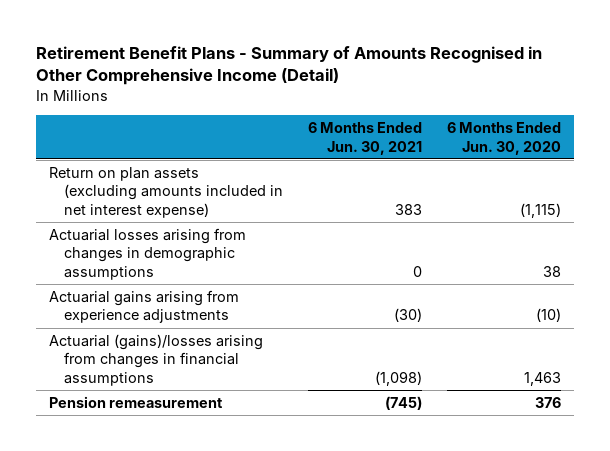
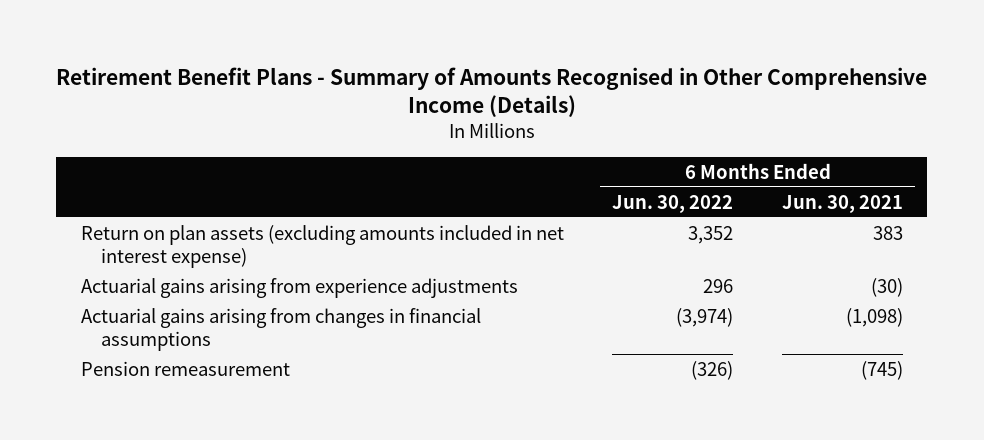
[36,45,543,86] Retirement Benefit Plans - Summary of Amounts Recognised in Other Comprehensive Income (Detail) -> [55,66,927,118] Retirement Benefit Plans - Summary of Amounts Recognised in Other Comprehensive Income (Details)
[447,121,562,155] 6 Months Ended Jun. 30, 2020 -> none
none -> [612,194,734,213] Jun. 30, 2022
[48,227,246,280] Actuarial losses arising from changes in demographic assumptions -> none
[48,333,263,386] Actuarial (gains)/losses arising from changes in financial assumptions -> [80,307,481,351] Actuarial gains arising from changes in financial assumptions

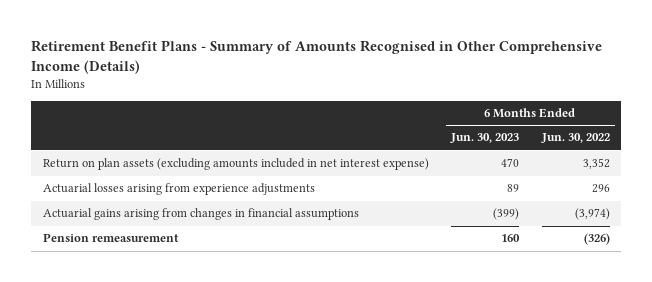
[782,194,904,213] Jun. 30, 2021 -> none
none -> [450,133,520,144] Jun. 30, 2023
[80,277,518,298] Actuarial gains arising from experience adjustments -> [42,183,315,196] Actuarial losses arising from experience adjustments

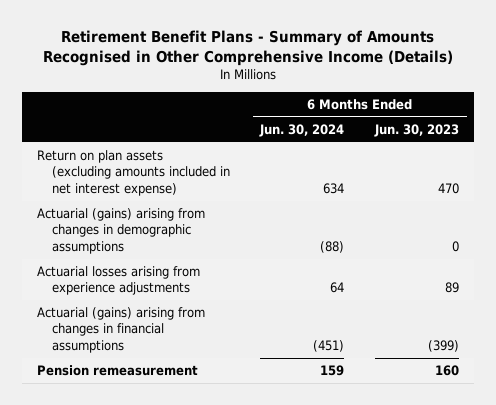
[540,133,610,144] Jun. 30, 2022 -> none
none -> [259,124,345,138] Jun. 30, 2024
none -> [36,208,205,254] Actuarial (gains) arising from changes in demographic assumptions
[42,208,359,221] Actuarial gains arising from changes in financial assumptions -> [36,307,205,353] Actuarial (gains) arising from changes in financial assumptions

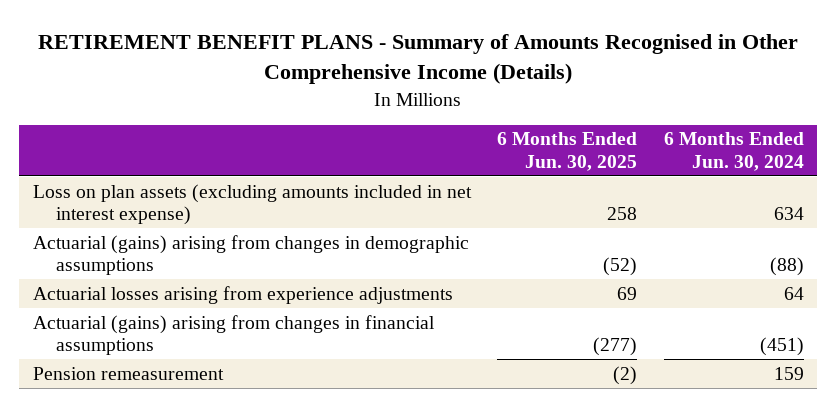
[42,29,453,66] Retirement Benefit Plans - Summary of Amounts Recognised in Other Comprehensive Income (Details) -> [38,34,799,85] RETIREMENT BENEFIT PLANS - Summary of Amounts Recognised in Other Comprehensive Income (Details)
[373,124,459,138] Jun. 30, 2023 -> none
none -> [497,132,638,171] 6 Months Ended Jun. 30, 2025
[36,150,230,196] Return on plan assets (excluding amounts included in net interest expense) -> [32,183,472,225] Loss on plan assets (excluding amounts included in net interest expense)

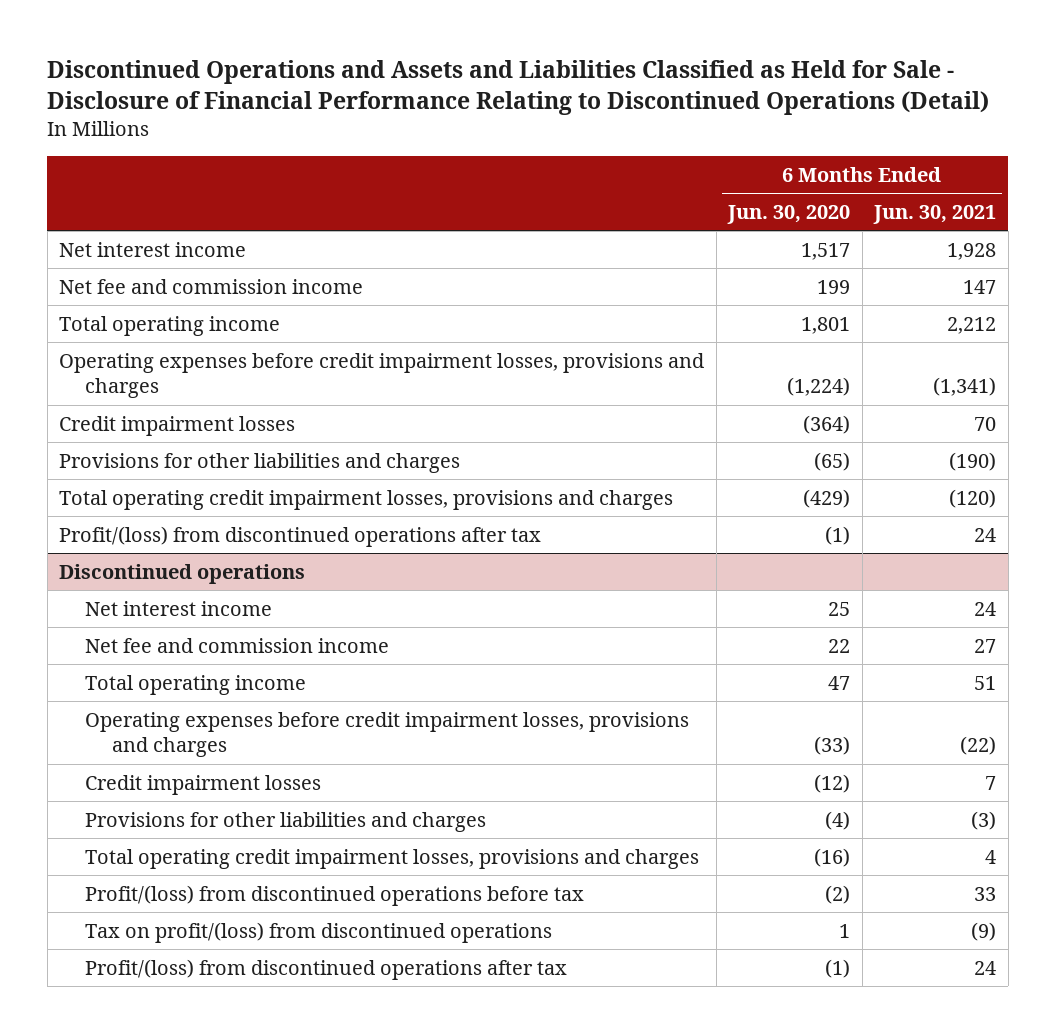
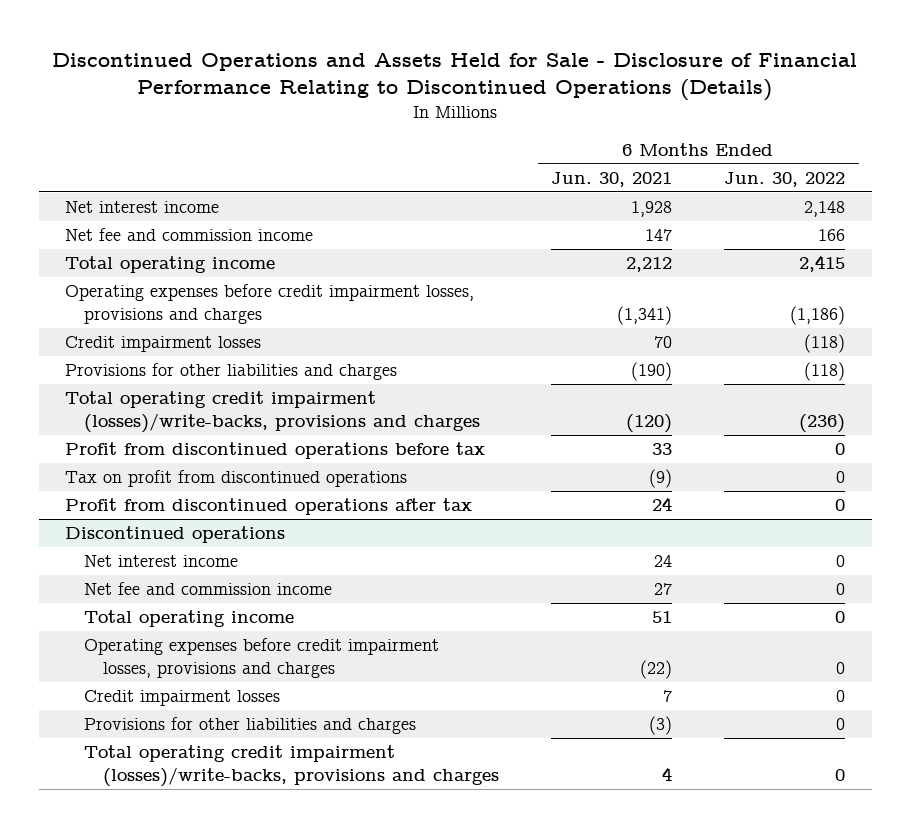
[47,60,990,116] Discontinued Operations and Assets and Liabilities Classified as Held for Sale - Disclosure of Financial Performance Relating to Discontinued Operations (Detail) -> [52,52,858,101] Discontinued Operations and Assets Held for Sale - Disclosure of Financial Performance Relating to Discontinued Operations (Details)
[727,205,851,225] Jun. 30, 2020 -> none
none -> [724,171,846,187] Jun. 30, 2022
[59,489,674,510] Total operating credit impairment losses, provisions and charges -> [65,391,481,434] Total operating credit impairment (losses)/write-backs, provisions and charges
none -> [65,442,486,460] Profit from discontinued operations before tax
none -> [65,470,408,488] Tax on profit from discontinued operations
[59,525,542,547] Profit/(loss) from discontinued operations after tax -> [65,498,473,516] Profit from discontinued operations after tax
[85,884,585,906] Profit/(loss) from discontinued operations before tax -> none
[85,921,553,943] Tax on profit/(loss) from discontinued operations -> none
[85,958,568,980] Profit/(loss) from discontinued operations after tax -> none
[85,848,700,869] Total operating credit impairment losses, provisions and charges -> [84,745,500,788] Total operating credit impairment (losses)/write-backs, provisions and charges

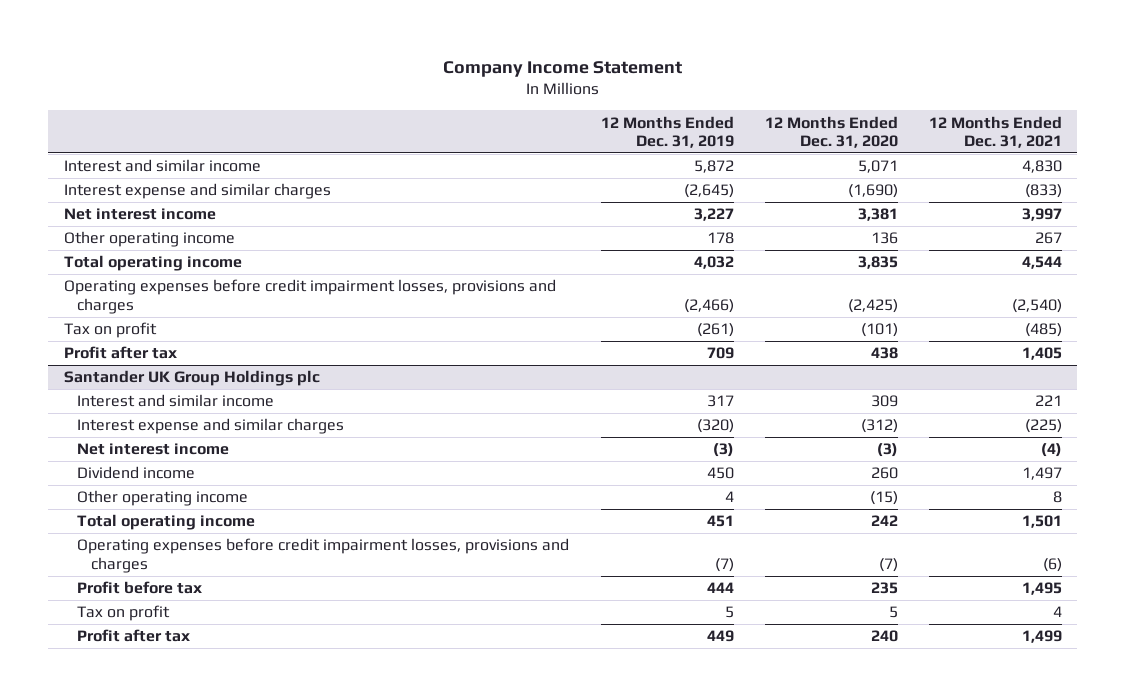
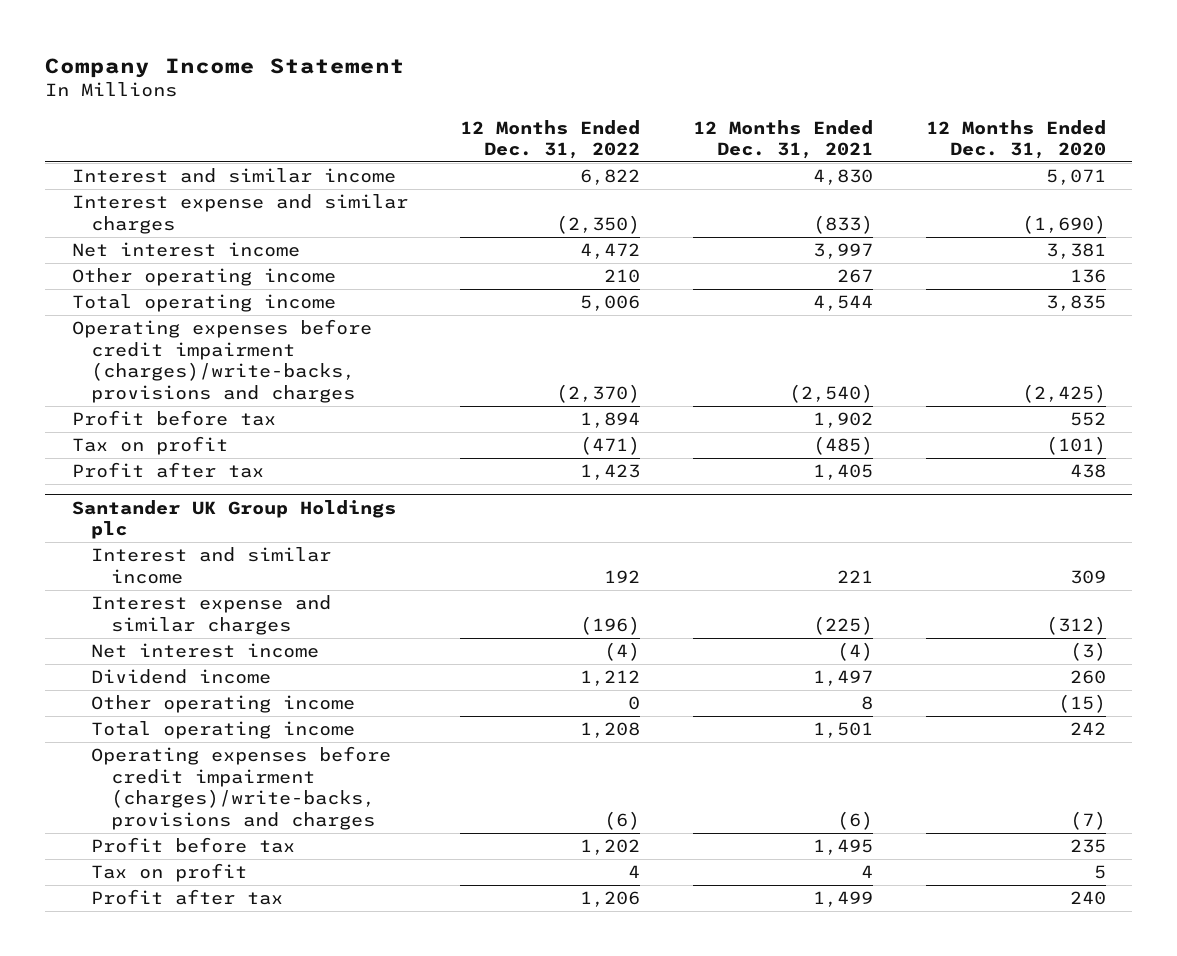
[600,115,734,148] 12 Months Ended Dec. 31, 2019 -> none
none -> [460,119,641,159] 12 Months Ended Dec. 31, 2022
[64,279,557,314] Operating expenses before credit impairment losses, provisions and charges -> [71,319,372,403] Operating expenses before credit impairment (charges)/write-backs, provisions and charges
none -> [71,410,276,427] Profit before tax
[77,538,570,573] Operating expenses before credit impairment losses, provisions and charges -> [91,746,392,830] Operating expenses before credit impairment (charges)/write-backs, provisions and charges

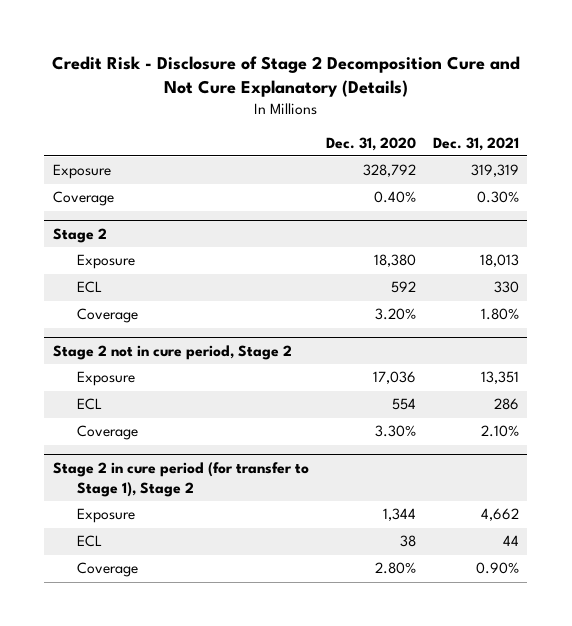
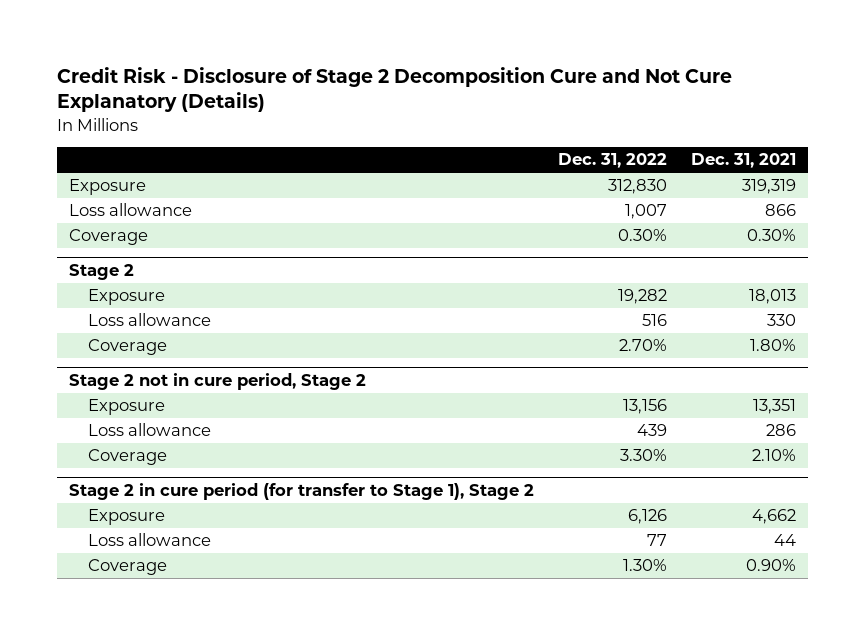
[325,136,416,151] Dec. 31, 2020 -> none
none -> [558,153,668,169] Dec. 31, 2022
none -> [69,203,193,217] Loss allowance
[77,281,103,294] ECL -> none
none -> [87,313,211,327] Loss allowance
[77,398,103,411] ECL -> [87,423,211,437] Loss allowance
[77,535,103,548] ECL -> none
none -> [87,533,211,547] Loss allowance

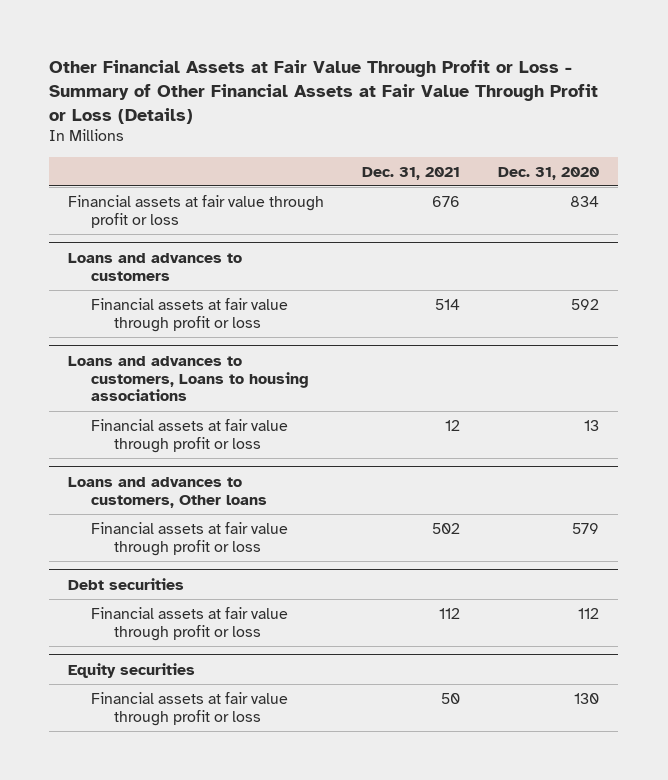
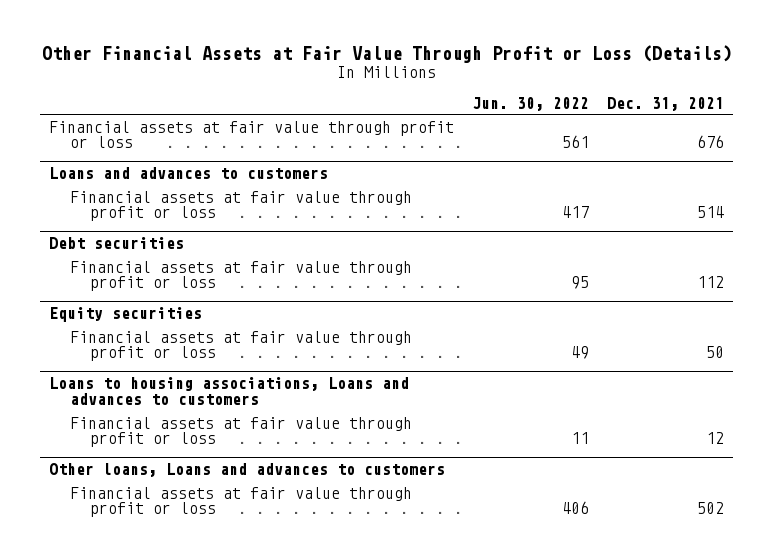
[49,60,599,124] Other Financial Assets at Fair Value Through Profit or Loss - Summary of Other Financial Assets at Fair Value Through Profit or Loss (Details) -> [41,45,732,64] Other Financial Assets at Fair Value Through Profit or Loss (Details)
[498,166,600,180] Dec. 31, 2020 -> none
none -> [472,96,590,111] Jun. 30, 2022
[68,355,310,402] Loans and advances to customers, Loans to housing associations -> none
[91,418,289,453] Financial assets at fair value through profit or loss -> none
[68,476,268,508] Loans and advances to customers, Other loans -> none
[91,521,289,556] Financial assets at fair value through profit or loss -> none
none -> [49,377,410,405] Loans to housing associations, Loans and advances to customers
none -> [69,416,412,448] Financial assets at fair value through profit or loss
none -> [49,463,446,478] Other loans, Loans and advances to customers
none -> [69,486,412,518] Financial assets at fair value through profit or loss

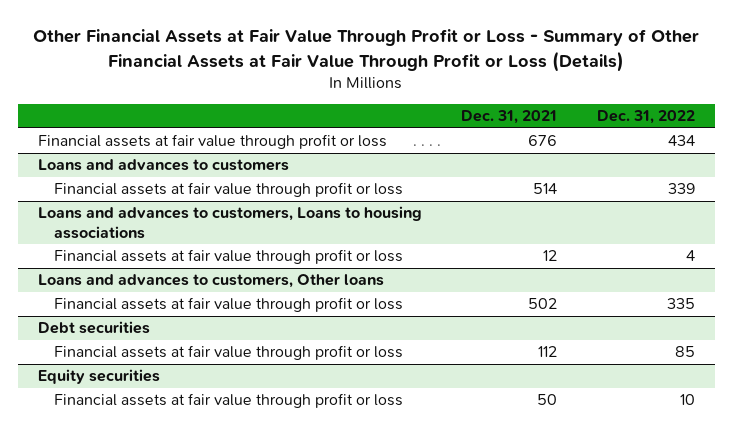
[41,45,732,64] Other Financial Assets at Fair Value Through Profit or Loss (Details) -> [33,29,700,72] Other Financial Assets at Fair Value Through Profit or Loss - Summary of Other Financial Assets at Fair Value Through Profit or Loss (Details)
[472,96,590,111] Jun. 30, 2022 -> none
none -> [597,110,696,125] Dec. 31, 2022
none -> [37,206,422,239] Loans and advances to customers, Loans to housing associations
none -> [53,249,403,265] Financial assets at fair value through profit or loss
none -> [37,274,384,289] Loans and advances to customers, Other loans
none -> [53,297,403,313] Financial assets at fair value through profit or loss
[49,377,410,405] Loans to housing associations, Loans and advances to customers -> none
[69,416,412,448] Financial assets at fair value through profit or loss -> none
[49,463,446,478] Other loans, Loans and advances to customers -> none
[69,486,412,518] Financial assets at fair value through profit or loss -> none

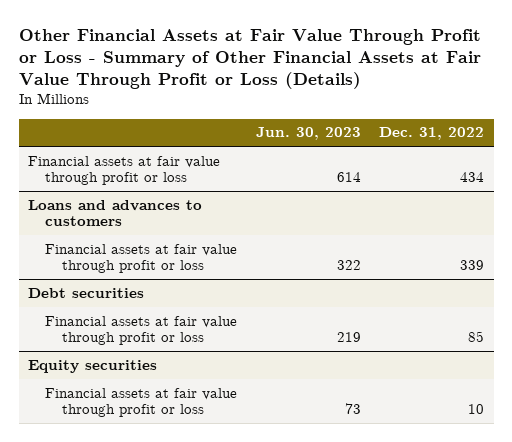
[461,110,558,125] Dec. 31, 2021 -> none
none -> [255,127,361,141] Jun. 30, 2023
[37,206,422,239] Loans and advances to customers, Loans to housing associations -> none
[53,249,403,265] Financial assets at fair value through profit or loss -> none
[37,274,384,289] Loans and advances to customers, Other loans -> none
[53,297,403,313] Financial assets at fair value through profit or loss -> none

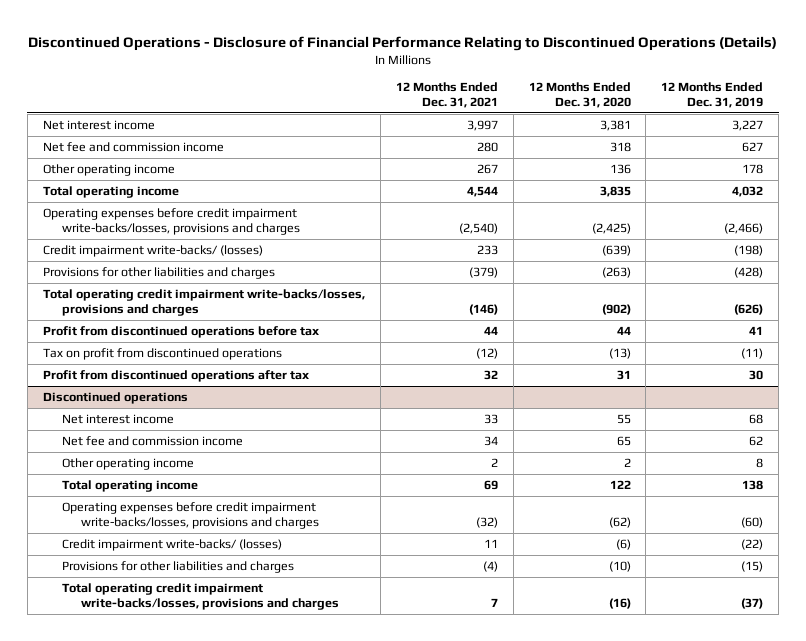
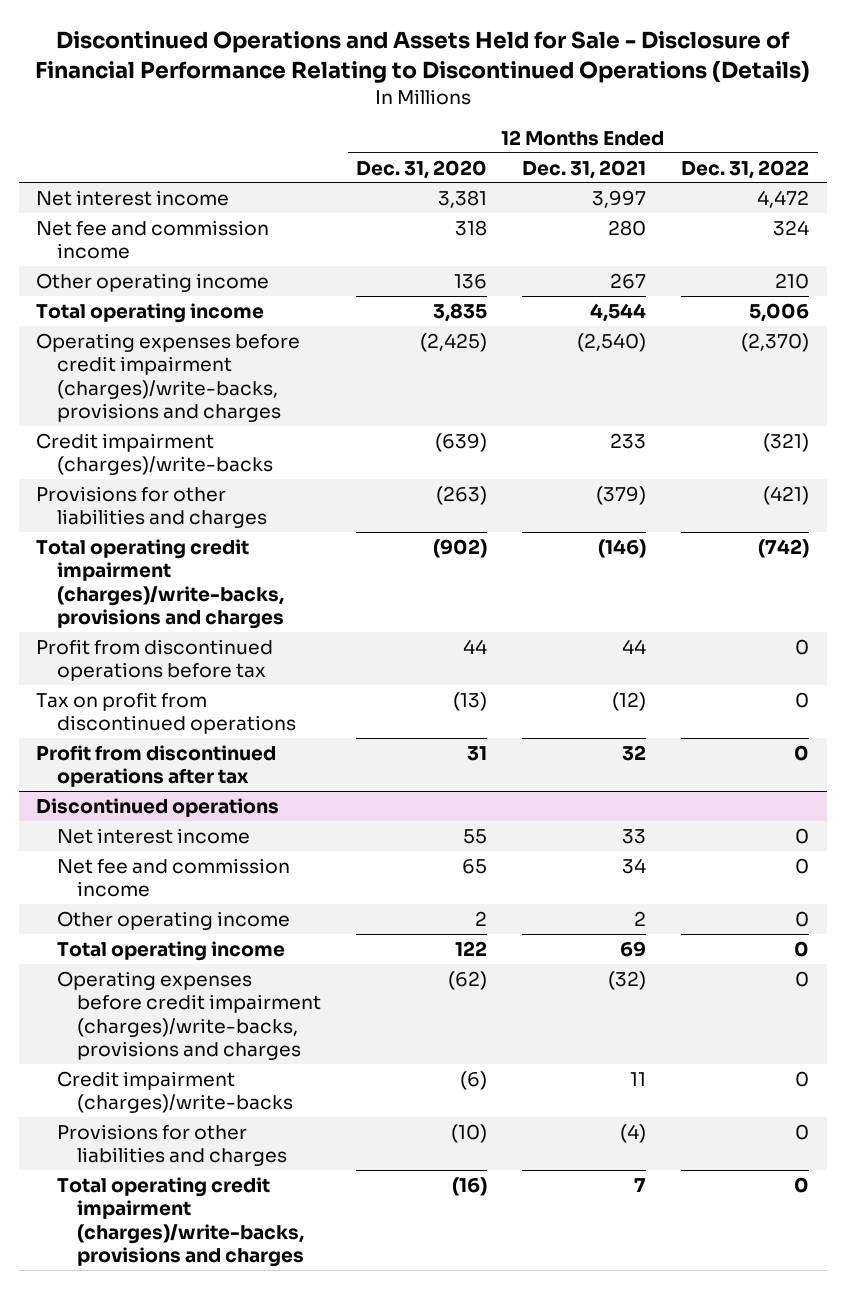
[28,35,778,51] Discontinued Operations - Disclosure of Financial Performance Relating to Discontinued Operations (Details) -> [34,31,810,83] Discontinued Operations and Assets Held for Sale - Disclosure of Financial Performance Relating to Discontinued Operations (Details)
[661,82,764,108] 12 Months Ended Dec. 31, 2019 -> none
none -> [681,159,810,179] Dec. 31, 2022
[42,208,300,235] Operating expenses before credit impairment write-backs/losses, provisions and charges -> [36,332,301,423] Operating expenses before credit impairment (charges)/write-backs, provisions and charges
[42,245,263,258] Credit impairment write-backs/ (losses) -> [36,432,273,476] Credit impairment (charges)/write-backs
[42,289,365,316] Total operating credit impairment write-backs/losses, provisions and charges -> [36,538,284,630] Total operating credit impairment (charges)/write-backs, provisions and charges
[61,502,319,529] Operating expenses before credit impairment write-backs/losses, provisions and charges -> [56,970,322,1061] Operating expenses before credit impairment (charges)/write-backs, provisions and charges
[61,539,282,552] Credit impairment write-backs/ (losses) -> [56,1070,294,1114] Credit impairment (charges)/write-backs
[61,583,339,610] Total operating credit impairment write-backs/losses, provisions and charges -> [56,1176,305,1268] Total operating credit impairment (charges)/write-backs, provisions and charges

